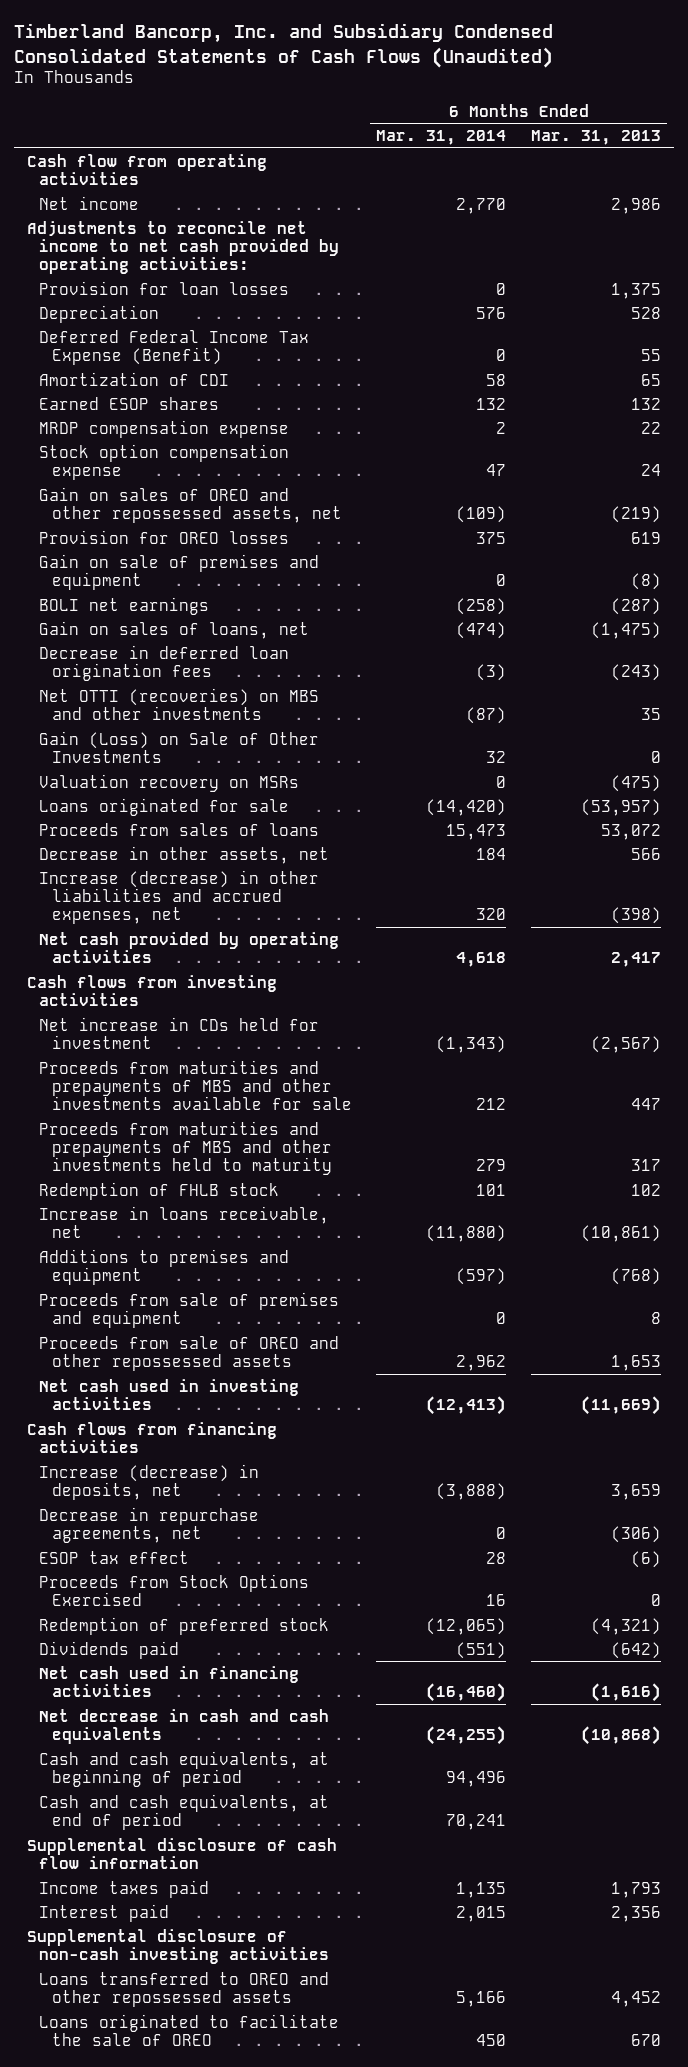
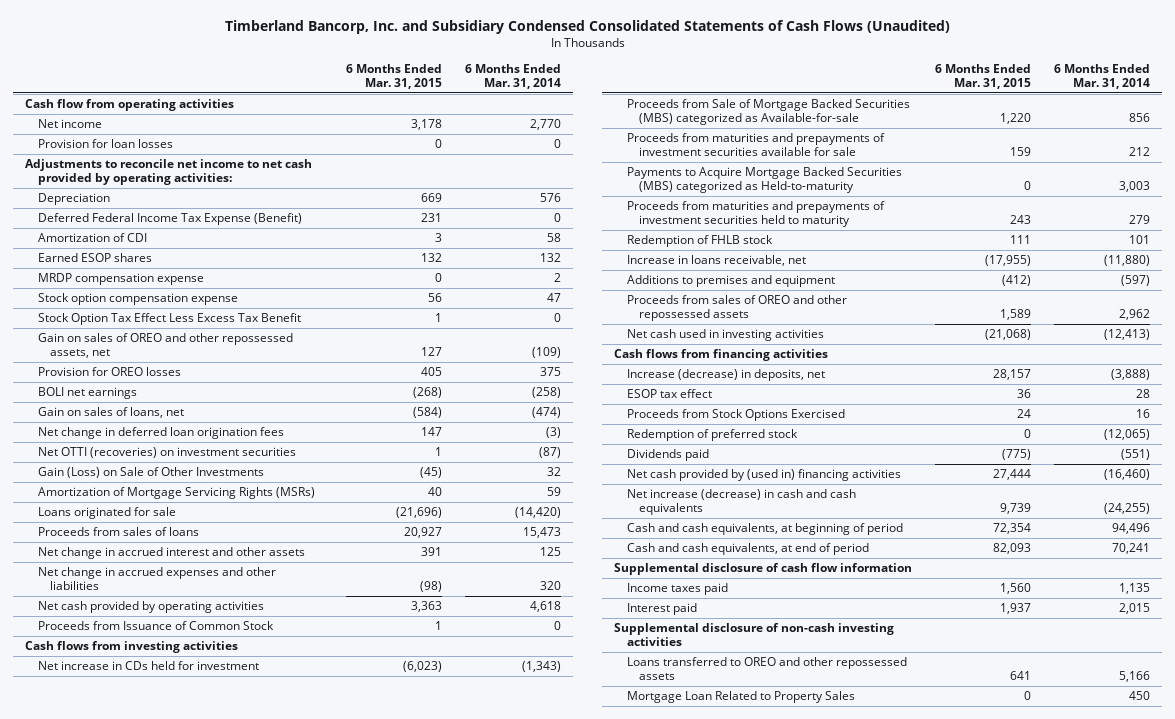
[531,130,662,146] Mar. 31, 2013 -> none
none -> [346,64,443,89] 6 Months Ended Mar. 31, 2015
[26,220,340,275] Adjustments to reconcile net income to net cash provided by operating activities: -> [24,159,312,185] Adjustments to reconcile net income to net cash provided by operating activities:
none -> [37,313,301,326] Stock Option Tax Effect Less Excess Tax Benefit
[39,553,320,590] Gain on sale of premises and equipment -> none
[39,644,290,681] Decrease in deferred loan origination fees -> [37,427,284,440] Net change in deferred loan origination fees
[39,687,320,720] Net OTTI (recoveries) on MBS and other investments -> [37,447,296,459] Net OTTI (recoveries) on investment securities
[39,773,300,792] Valuation recovery on MSRs -> none
none -> [37,487,315,500] Amortization of Mortgage Servicing Rights (MSRs)
[39,845,330,864] Decrease in other assets, net -> [37,547,305,560] Net change in accrued interest and other assets
[476,847,507,860] 184 -> [540,547,562,557] 125
[39,869,320,925] Increase (decrease) in other liabilities and accrued expenses, net -> [37,567,276,590] Net change in accrued expenses and other liabilities
none -> [37,621,274,631] Proceeds from Issuance of Common Stock
none -> [626,99,910,125] Proceeds from Sale of Mortgage Backed Securities (MBS) categorized as Available-for-sale
[39,1059,352,1111] Proceeds from maturities and prepayments of MBS and other investments available for sale -> [626,133,885,156] Proceeds from maturities and prepayments of investment securities available for sale
none -> [626,167,902,193] Payments to Acquire Mortgage Backed Securities (MBS) categorized as Held-to-maturity
[39,1120,332,1176] Proceeds from maturities and prepayments of MBS and other investments held to maturity -> [626,201,885,227] Proceeds from maturities and prepayments of investment securities held to maturity
[39,1291,340,1328] Proceeds from sale of premises and equipment -> none
[39,1335,340,1371] Proceeds from sale of OREO and other repossessed assets -> [626,295,847,321] Proceeds from sales of OREO and other repossessed assets
[39,1506,260,1543] Decrease in repurchase agreements, net -> none
[39,1665,300,1697] Net cash used in financing activities -> [626,469,901,482] Net cash provided by (used in) financing activities
[39,1708,330,1744] Net decrease in cash and cash equivalents -> [626,489,856,515] Net increase (decrease) in cash and cash equivalents
[39,2013,340,2046] Loans originated to facilitate the sale of OREO -> [626,691,855,704] Mortgage Loan Related to Property Sales

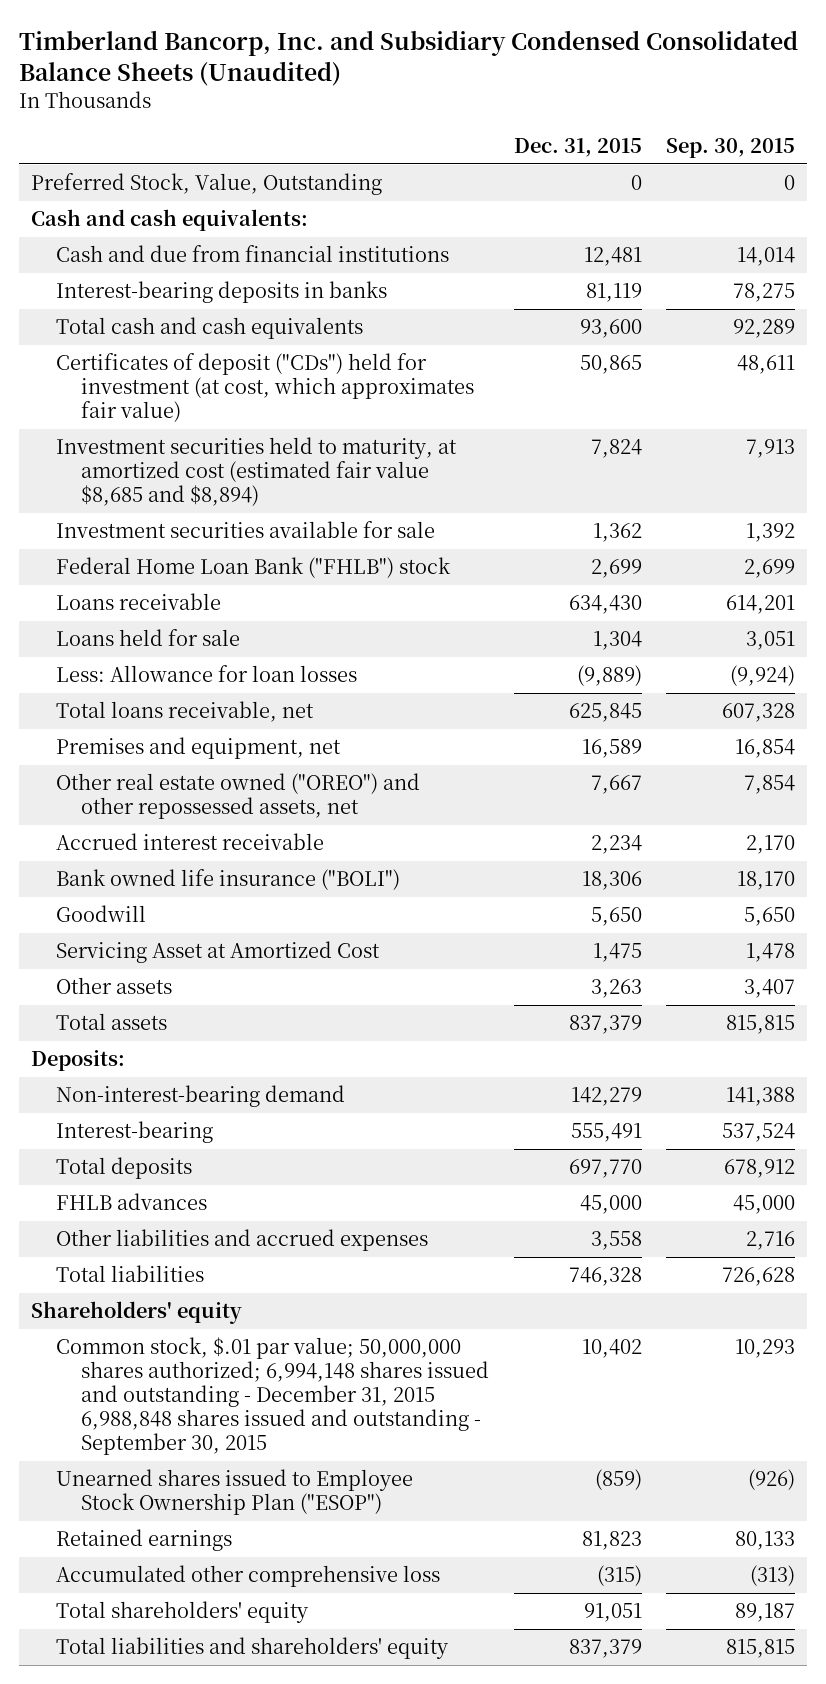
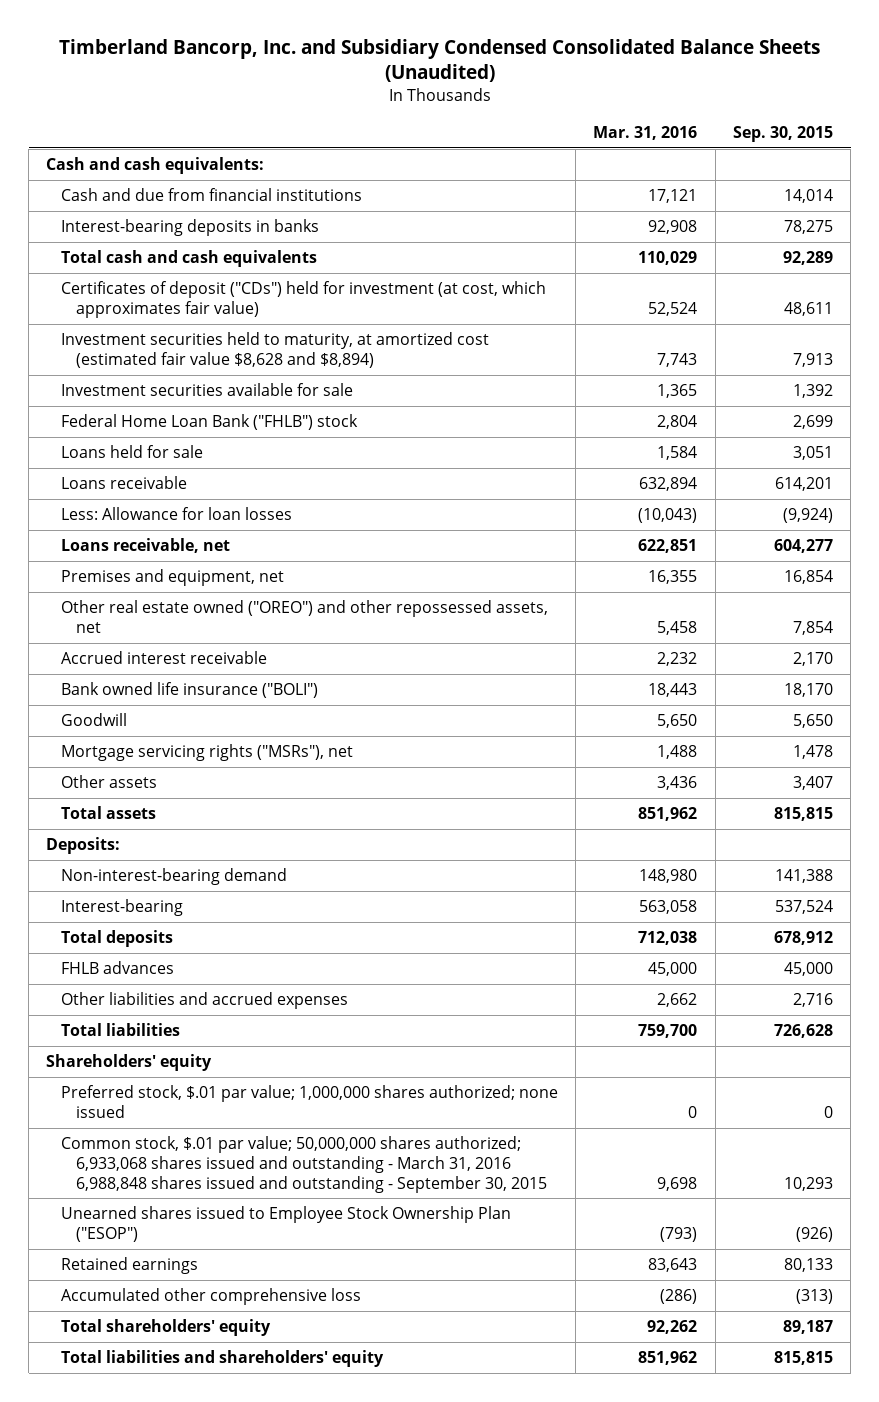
[513,137,642,157] Dec. 31, 2015 -> none
none -> [593,125,698,140] Mar. 31, 2016
[31,173,383,196] Preferred Stock, Value, Outstanding -> none
[56,437,458,507] Investment securities held to maturity, at amortized cost (estimated fair value $8,685 and $8,894) -> [60,332,489,368] Investment securities held to maturity, at amortized cost (estimated fair value $8,628 and $8,894)
[56,593,222,611] Loans receivable -> [60,476,187,490] Loans receivable
[56,701,315,723] Total loans receivable, net -> [60,538,230,554] Loans receivable, net
[722,703,796,723] 607,328 -> [773,539,833,554] 604,277
[56,941,381,964] Servicing Asset at Amortized Cost -> [60,744,353,762] Mortgage servicing rights ("MSRs"), net
none -> [60,1085,558,1118] Preferred stock, $.01 par value; 1,000,000 shares authorized; none issued
[56,1337,489,1455] Common stock, $.01 par value; 50,000,000 shares authorized; 6,994,148 shares issued and outstanding - December 31, 2015 6,988,848 shares issued and outstanding - September 30, 2015 -> [60,1136,547,1193] Common stock, $.01 par value; 50,000,000 shares authorized; 6,933,068 shares issued and outstanding - March 31, 2016 6,988,848 shares issued and outstanding - September 30, 2015

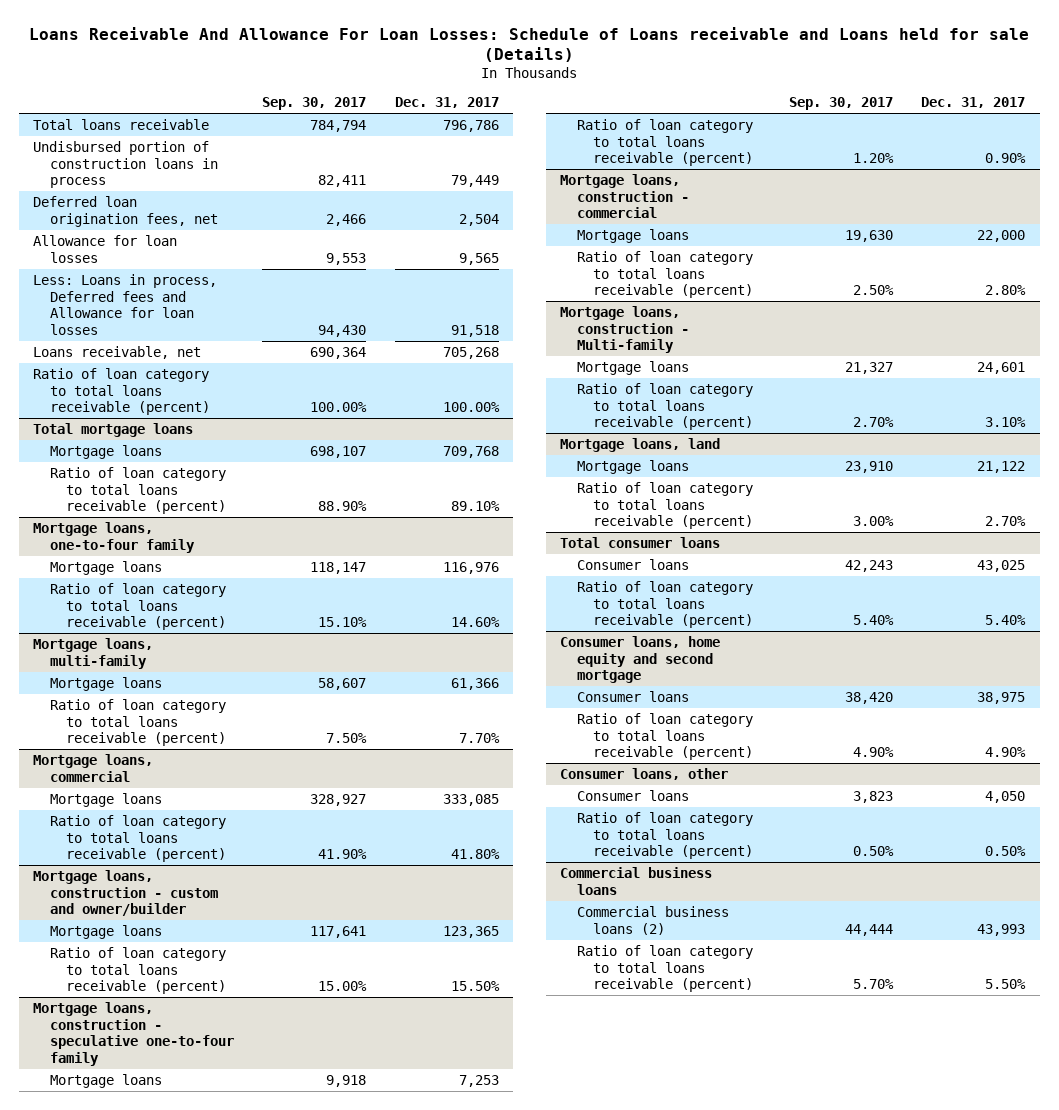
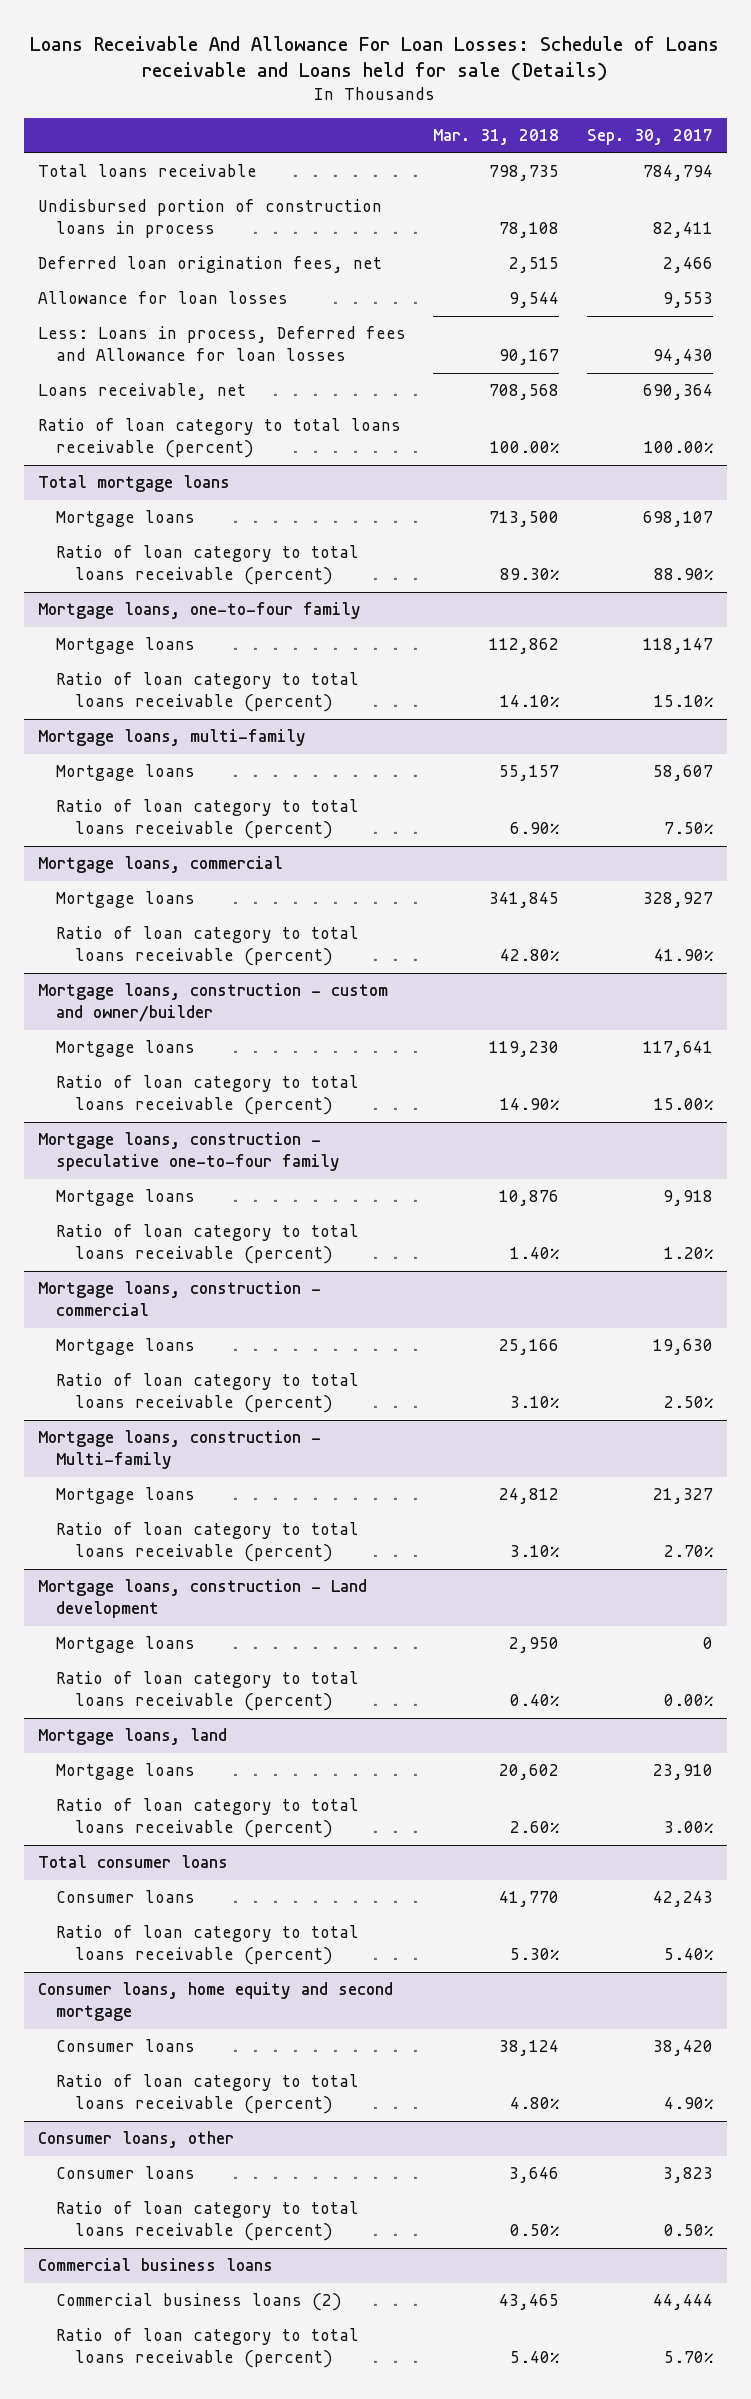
[394,97,499,109] Dec. 31, 2017 -> none
none -> [433,129,560,146] Mar. 31, 2018
none -> [37,1579,367,1619] Mortgage loans, construction - Land development
none -> [56,1636,196,1654] Mortgage loans
none -> [56,1671,360,1712] Ratio of loan category to total loans receivable (percent)

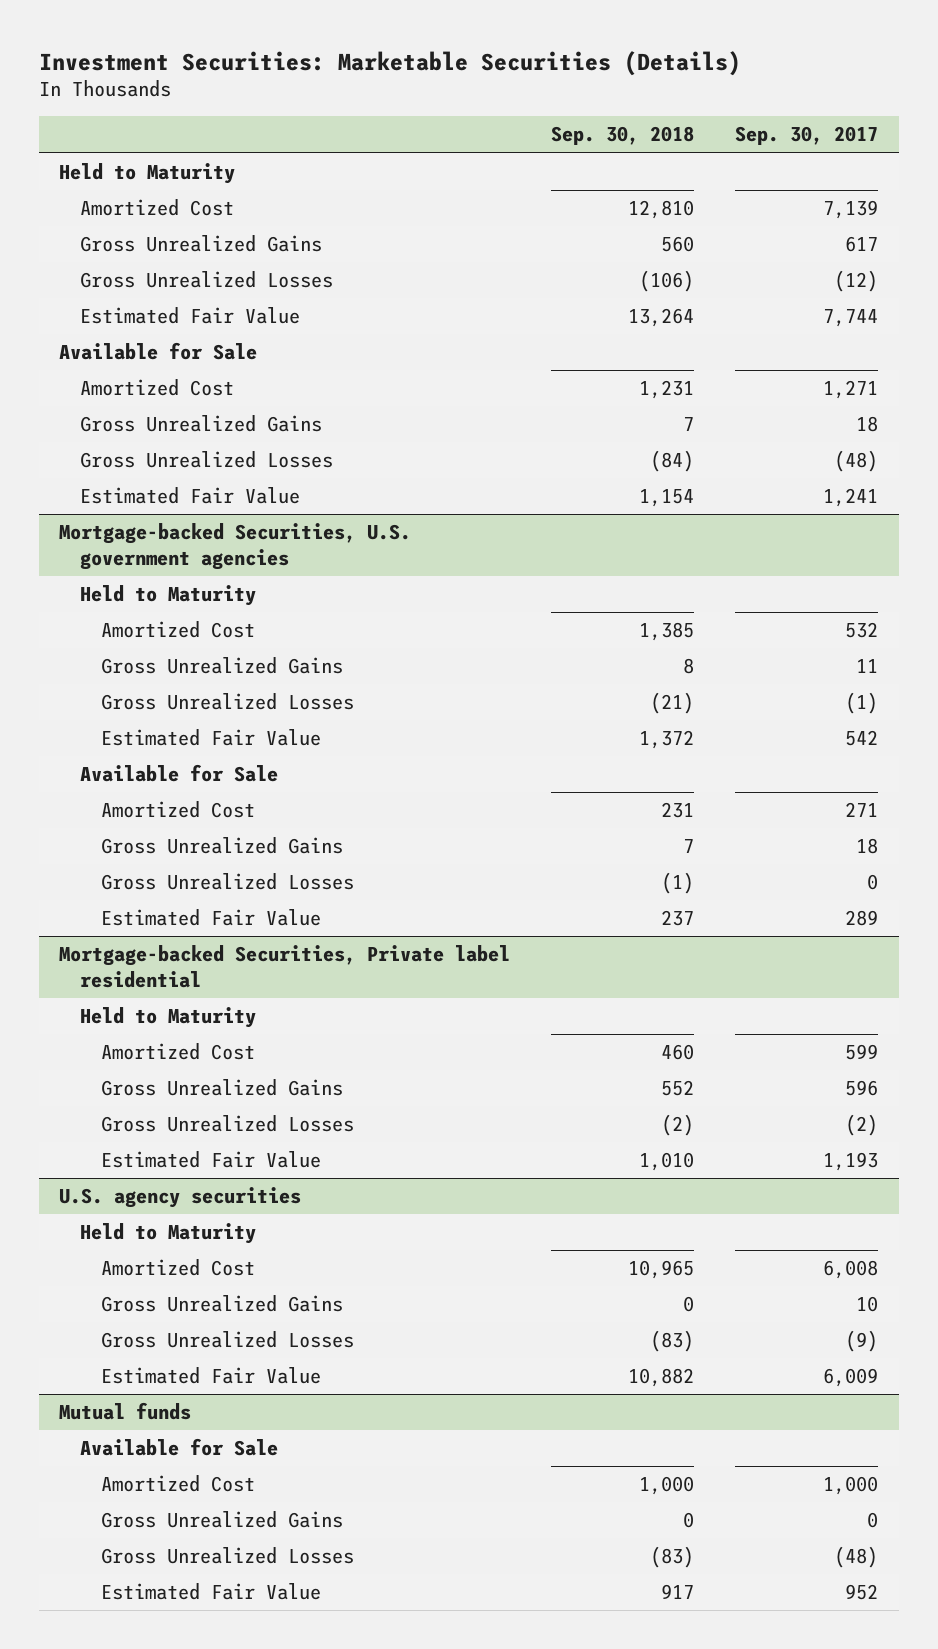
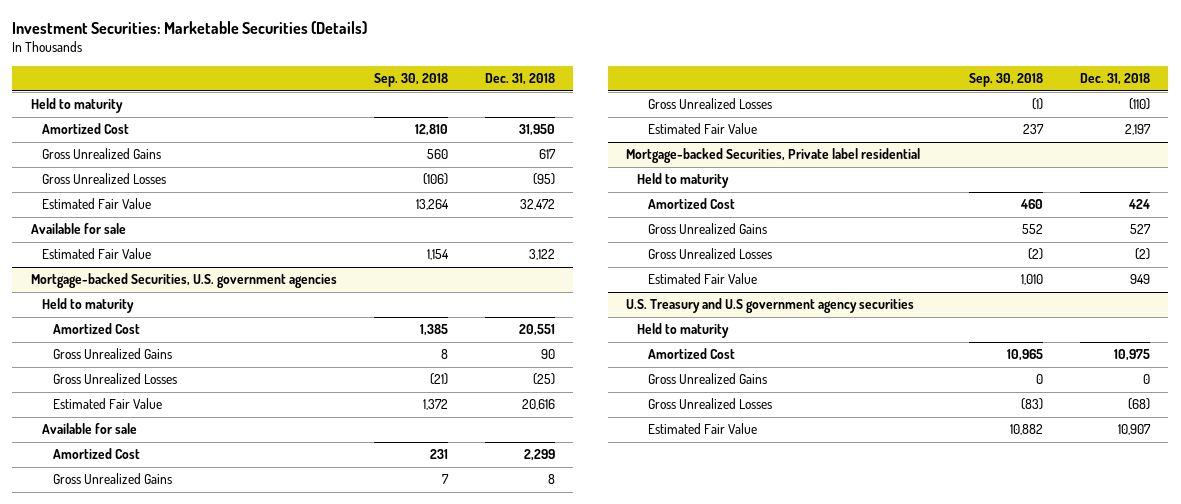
[735,126,879,146] Sep. 30, 2017 -> none
none -> [484,73,555,86] Dec. 31, 2018
[59,163,236,185] Held to Maturity -> [30,98,123,114] Held to maturity
[80,379,235,397] Amortized Cost -> none
[80,415,323,433] Gross Unrealized Gains -> none
[80,451,334,469] Gross Unrealized Losses -> none
[59,342,258,361] Available for Sale -> [30,223,126,235] Available for sale
[80,585,257,607] Held to Maturity -> [41,298,134,314] Held to maturity
[80,764,279,783] Available for Sale -> [41,423,137,435] Available for sale
[80,1007,257,1029] Held to Maturity -> [637,173,730,189] Held to maturity
[59,1187,302,1209] U.S. agency securities -> [626,298,915,314] U.S. Treasury and U.S government agency securities
[80,1223,257,1245] Held to Maturity -> [637,323,730,339] Held to maturity
[59,1402,192,1421] Mutual funds -> none
[80,1438,279,1457] Available for Sale -> none
[100,1475,255,1493] Amortized Cost -> none
[100,1511,343,1529] Gross Unrealized Gains -> none
[100,1547,354,1565] Gross Unrealized Losses -> none
[100,1583,321,1601] Estimated Fair Value -> none

